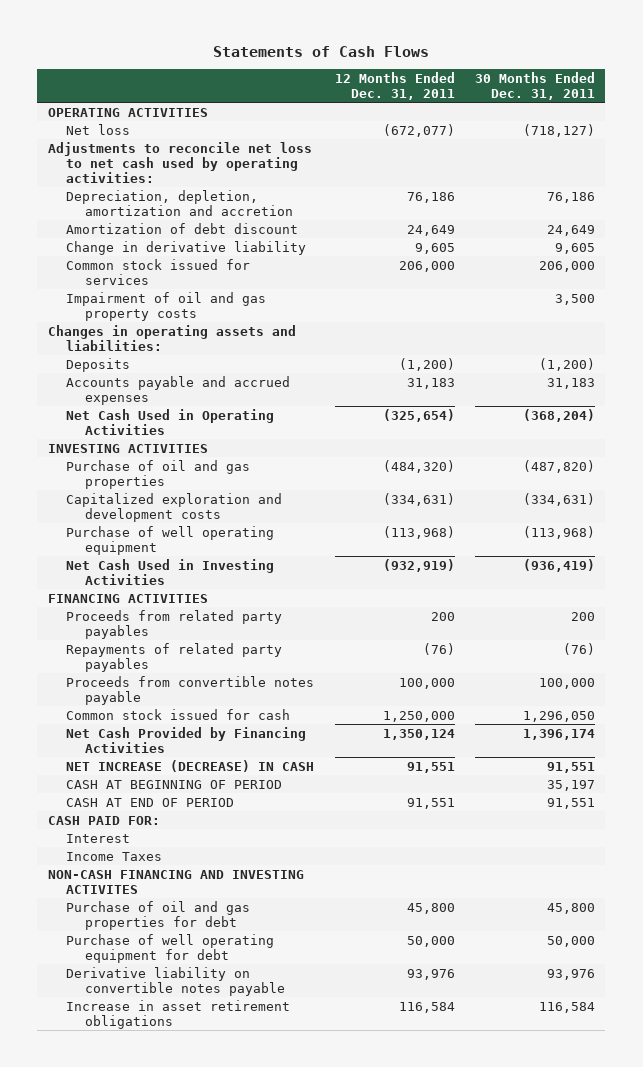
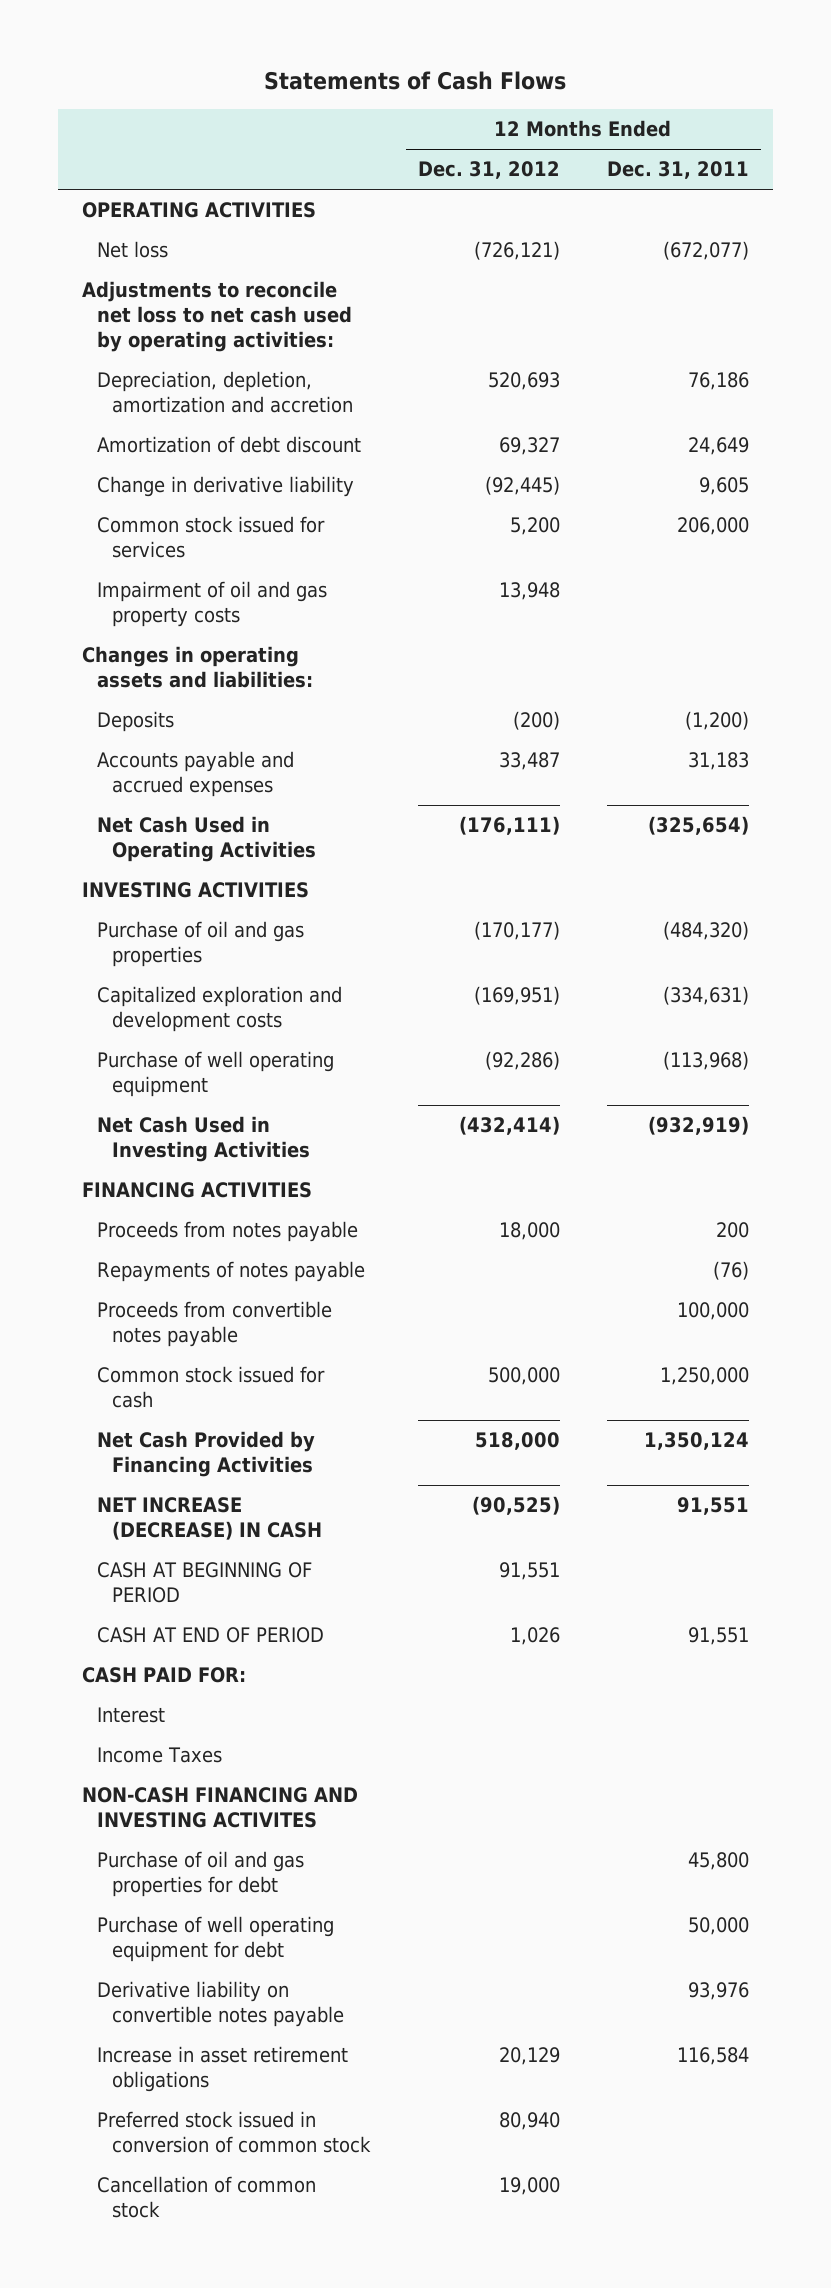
[475,71,596,100] 30 Months Ended Dec. 31, 2011 -> none
none -> [417,161,560,180] Dec. 31, 2012
[66,609,283,639] Proceeds from related party payables -> none
[66,642,283,672] Repayments of related party payables -> none
none -> [97,1221,359,1243] Proceeds from notes payable
none -> [97,1261,366,1283] Repayments of notes payable
none -> [97,2111,372,2154] Preferred stock issued in conversion of common stock
none -> [97,2176,317,2219] Cancellation of common stock

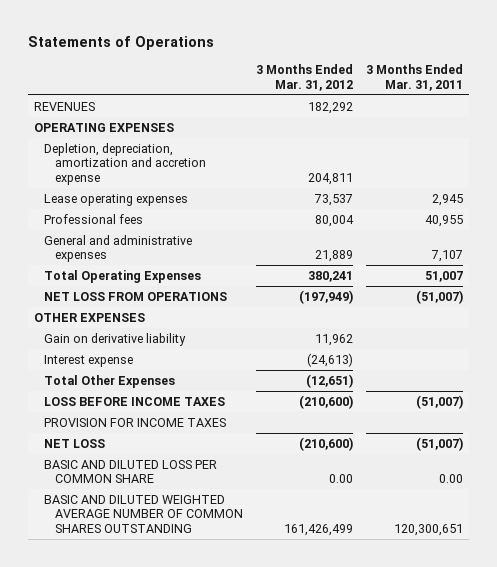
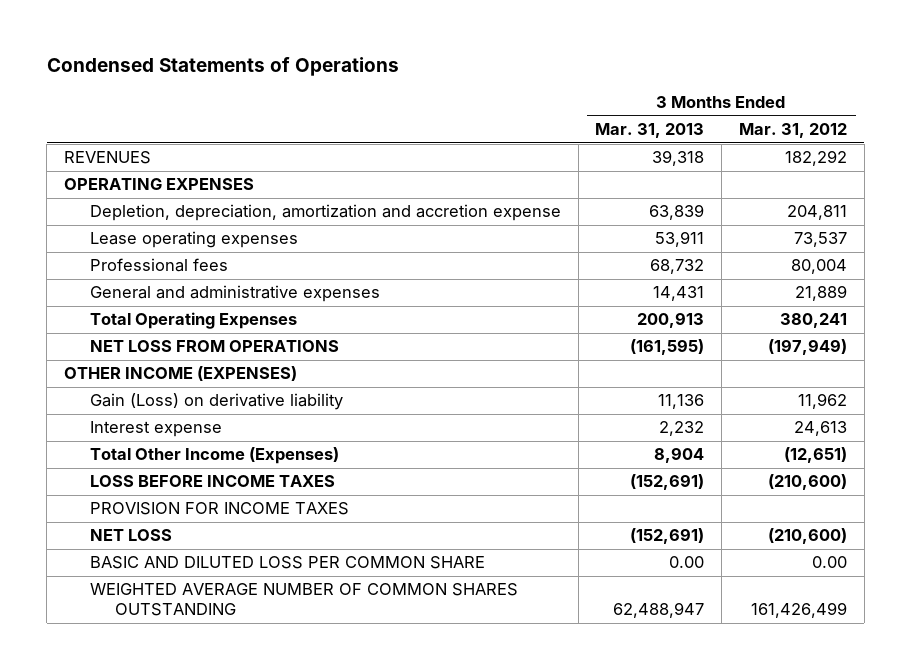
[27,35,214,50] Statements of Operations -> [46,57,399,77] Condensed Statements of Operations
[365,64,463,91] 3 Months Ended Mar. 31, 2011 -> none
none -> [595,123,705,139] Mar. 31, 2013
[34,312,146,322] OTHER EXPENSES -> [64,366,298,382] OTHER INCOME (EXPENSES)
[44,332,187,346] Gain on derivative liability -> [89,393,343,411] Gain (Loss) on derivative liability
[306,352,353,367] (24,613) -> [794,421,848,437] 24,613
[44,374,176,388] Total Other Expenses -> [89,447,339,465] Total Other Income (Expenses)
[44,494,243,533] BASIC AND DILUTED WEIGHTED AVERAGE NUMBER OF COMMON SHARES OUTSTANDING -> [89,583,518,616] WEIGHTED AVERAGE NUMBER OF COMMON SHARES OUTSTANDING

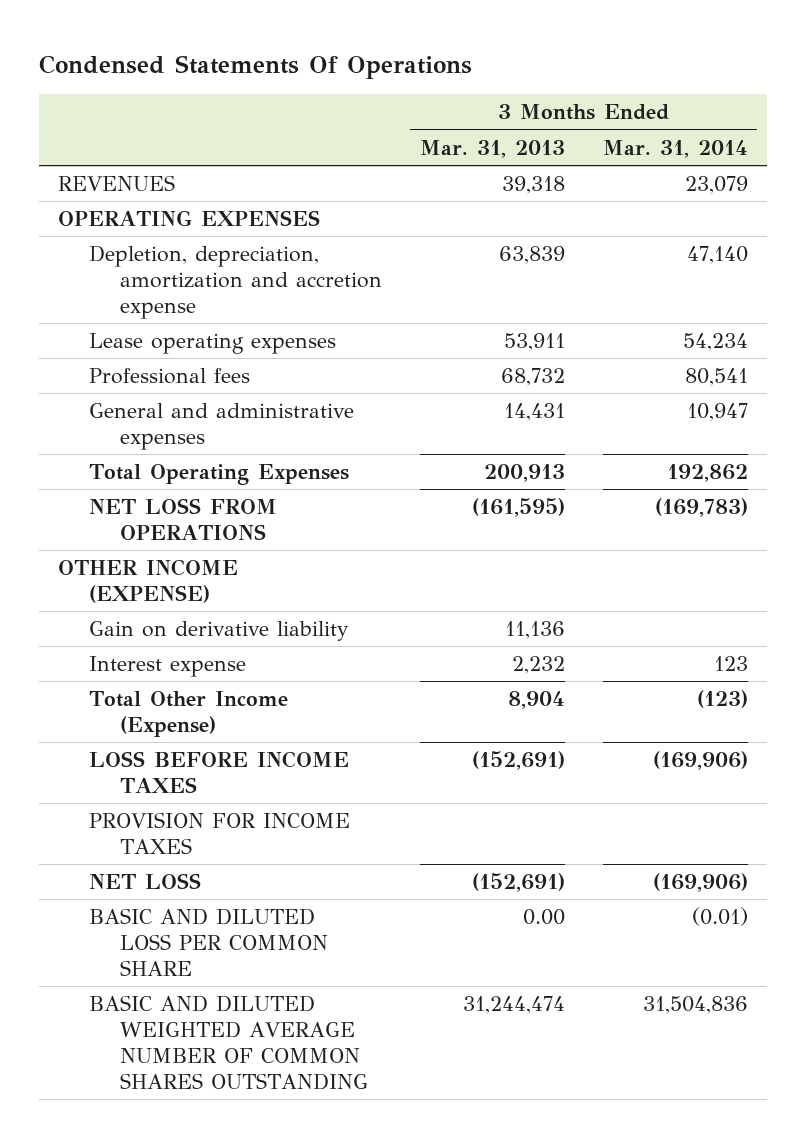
[46,57,399,77] Condensed Statements of Operations -> [39,54,473,79] Condensed Statements Of Operations
[739,123,848,139] Mar. 31, 2012 -> none
none -> [602,139,748,158] Mar. 31, 2014
[64,366,298,382] OTHER INCOME (EXPENSES) -> [58,559,239,604] OTHER INCOME (EXPENSE)
[89,393,343,411] Gain (Loss) on derivative liability -> [89,621,350,642] Gain on derivative liability
[89,447,339,465] Total Other Income (Expenses) -> [89,691,289,738] Total Other Income (Expense)
[89,583,518,616] WEIGHTED AVERAGE NUMBER OF COMMON SHARES OUTSTANDING -> [89,995,369,1090] BASIC AND DILUTED WEIGHTED AVERAGE NUMBER OF COMMON SHARES OUTSTANDING
[613,601,705,618] 62,488,947 -> [462,996,565,1015] 31,244,474

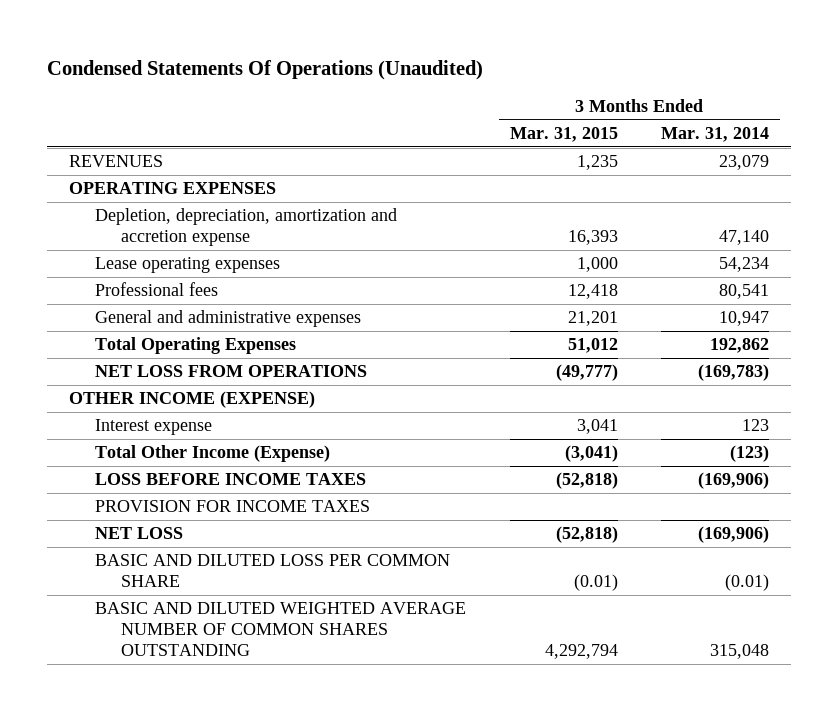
[39,54,473,79] Condensed Statements Of Operations -> [47,59,484,80] Condensed Statements Of Operations (Unaudited)
[419,139,565,158] Mar. 31, 2013 -> none
none -> [509,127,618,143] Mar. 31, 2015
[89,621,350,642] Gain on derivative liability -> none
[642,996,748,1015] 31,504,836 -> [709,644,769,660] 315,048

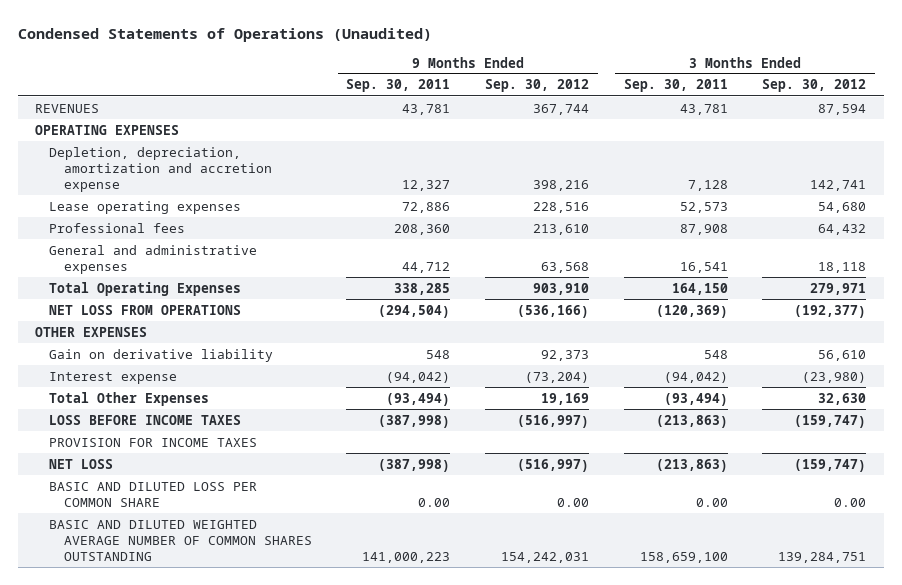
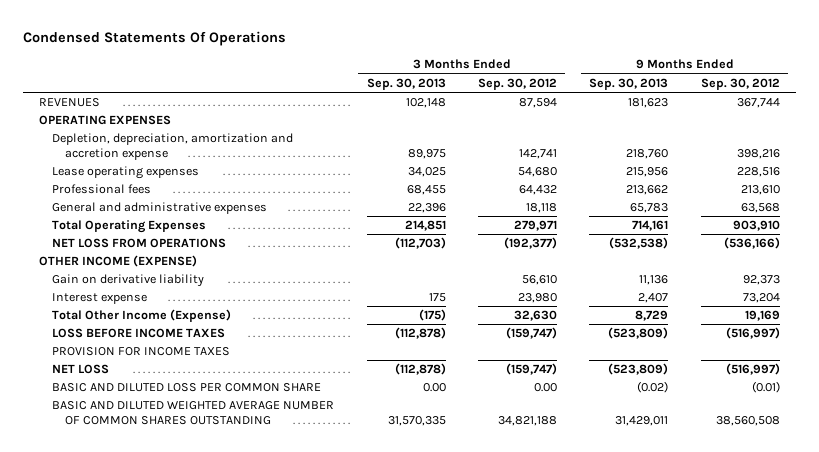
[18,27,433,42] Condensed Statements of Operations (Unaudited) -> [22,31,286,47] Condensed Statements Of Operations
[346,79,451,93] Sep. 30, 2011 -> none
[623,79,728,93] Sep. 30, 2011 -> none
none -> [366,77,446,90] Sep. 30, 2013
none -> [589,77,669,90] Sep. 30, 2013
[35,326,148,337] OTHER EXPENSES -> [38,255,197,268] OTHER INCOME (EXPENSE)
[524,371,589,383] (73,204) -> [742,293,780,304] 73,204
[802,371,867,383] (23,980) -> [517,293,557,304] 23,980
[49,391,210,406] Total Other Expenses -> [52,309,232,323] Total Other Income (Expense)
[556,497,589,507] 0.00 -> [751,381,780,394] (0.01)
[500,552,589,564] 154,242,031 -> [715,416,780,427] 38,560,508
[778,552,867,564] 139,284,751 -> [497,416,557,427] 34,821,188

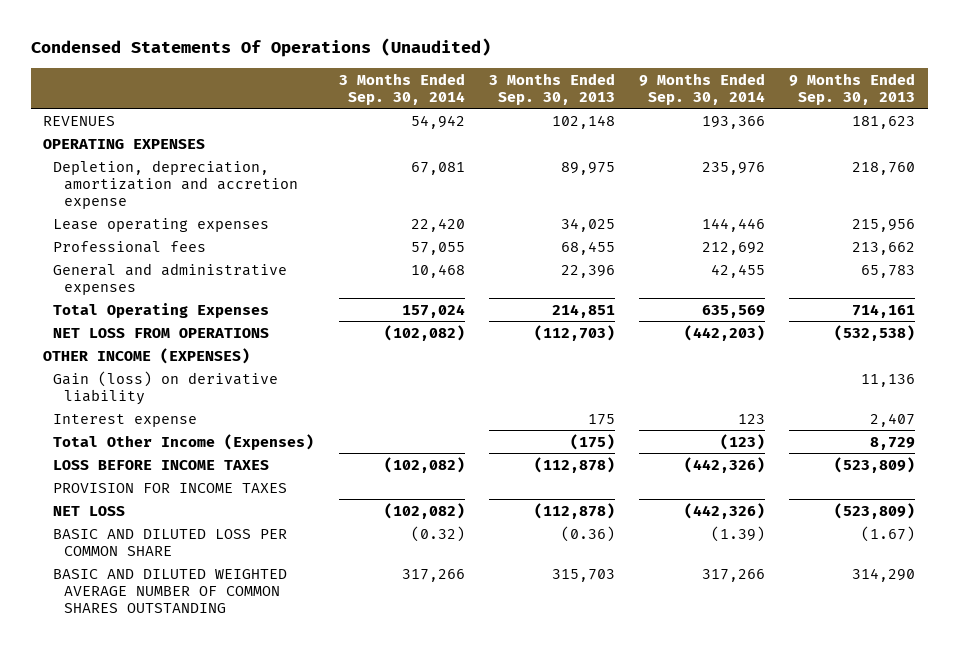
[22,31,286,47] Condensed Statements Of Operations -> [30,38,491,58] Condensed Statements Of Operations (Unaudited)
[477,77,557,90] Sep. 30, 2012 -> none
[700,77,780,90] Sep. 30, 2012 -> none
none -> [338,72,465,105] 3 Months Ended Sep. 30, 2014
none -> [639,72,766,105] 9 Months Ended Sep. 30, 2014
[38,255,197,268] OTHER INCOME (EXPENSE) -> [43,347,251,364] OTHER INCOME (EXPENSES)
[52,274,205,288] Gain on derivative liability -> [53,370,279,405] Gain (loss) on derivative liability
[52,309,232,323] Total Other Income (Expense) -> [53,433,315,450] Total Other Income (Expenses)
[422,383,446,393] 0.00 -> [560,525,615,542] (0.36)
[637,381,669,394] (0.02) -> [861,525,916,542] (1.67)
[387,416,446,427] 31,570,335 -> [551,568,615,582] 315,703
[615,416,669,427] 31,429,011 -> [852,567,916,582] 314,290

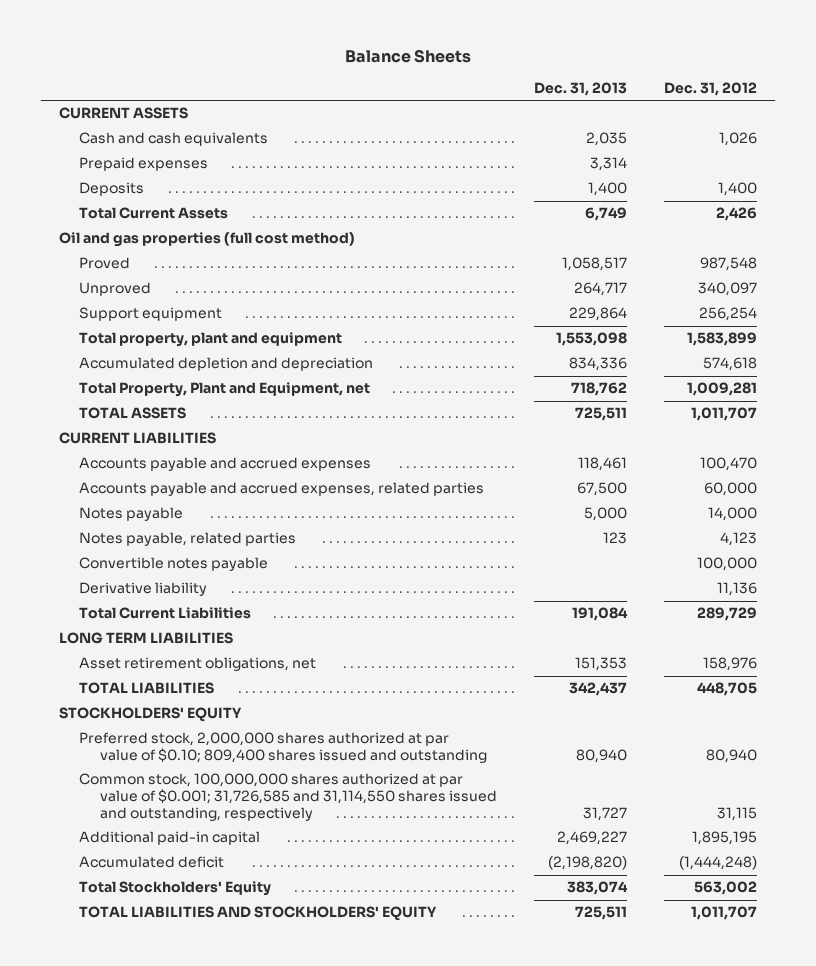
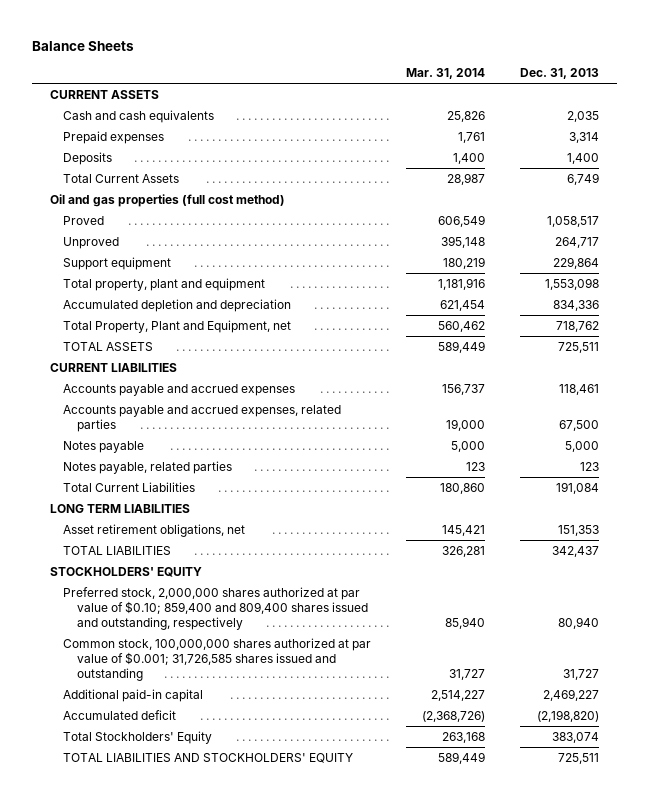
[663,82,757,97] Dec. 31, 2012 -> none
none -> [406,68,486,80] Mar. 31, 2014
[79,557,269,572] Convertible notes payable -> none
[79,582,208,597] Derivative liability -> none
[79,732,487,763] Preferred stock, 2,000,000 shares authorized at par value of $0.10; 809,400 shares issued and outstanding -> [63,586,369,631] Preferred stock, 2,000,000 shares authorized at par value of $0.10; 859,400 and 809,400 shares issued and outstanding, respectively
[79,773,497,821] Common stock, 100,000,000 shares authorized at par value of $0.001; 31,726,585 and 31,114,550 shares issued and outstanding, respectively -> [63,637,372,682] Common stock, 100,000,000 shares authorized at par value of $0.001; 31,726,585 shares issued and outstanding

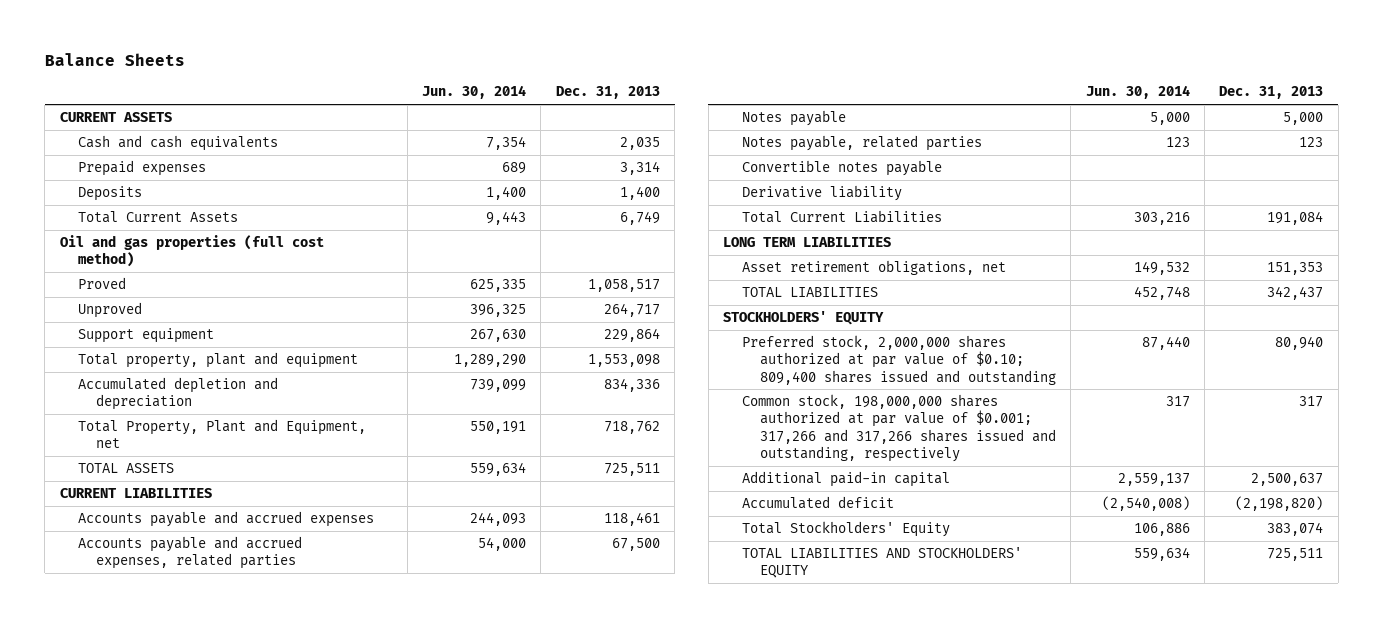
[406,68,486,80] Mar. 31, 2014 -> none
none -> [422,85,527,100] Jun. 30, 2014
none -> [741,160,942,177] Convertible notes payable
none -> [741,185,902,202] Derivative liability
[63,586,369,631] Preferred stock, 2,000,000 shares authorized at par value of $0.10; 859,400 and 809,400 shares issued and outstanding, respectively -> [741,335,1056,385] Preferred stock, 2,000,000 shares authorized at par value of $0.10; 809,400 shares issued and outstanding
[63,637,372,682] Common stock, 100,000,000 shares authorized at par value of $0.001; 31,726,585 shares issued and outstanding -> [741,394,1056,462] Common stock, 198,000,000 shares authorized at par value of $0.001; 317,266 and 317,266 shares issued and outstanding, respectively
[563,669,600,681] 31,727 -> [1299,396,1324,408] 317
[543,688,600,701] 2,469,227 -> [1251,473,1324,487] 2,500,637

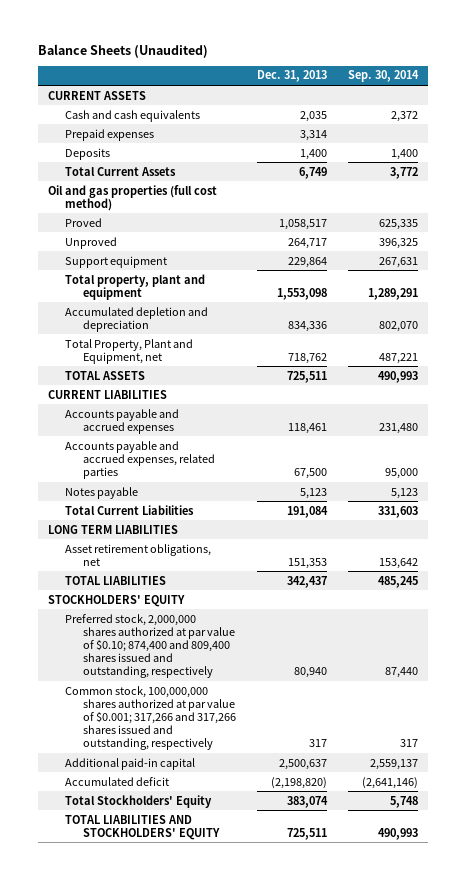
[44,52,185,66] Balance Sheets -> [37,43,208,58] Balance Sheets (Unaudited)
[422,85,527,100] Jun. 30, 2014 -> none
none -> [347,70,419,83] Sep. 30, 2014
[741,135,982,152] Notes payable, related parties -> none
[741,160,942,177] Convertible notes payable -> none
[741,185,902,202] Derivative liability -> none
[1283,112,1324,126] 5,000 -> [299,487,327,499] 5,123
[741,335,1056,385] Preferred stock, 2,000,000 shares authorized at par value of $0.10; 809,400 shares issued and outstanding -> [65,613,235,679] Preferred stock, 2,000,000 shares authorized at par value of $0.10; 874,400 and 809,400 shares issued and outstanding, respectively
[741,394,1056,462] Common stock, 198,000,000 shares authorized at par value of $0.001; 317,266 and 317,266 shares issued and outstanding, respectively -> [65,685,236,751] Common stock, 100,000,000 shares authorized at par value of $0.001; 317,266 and 317,266 shares issued and outstanding, respectively

